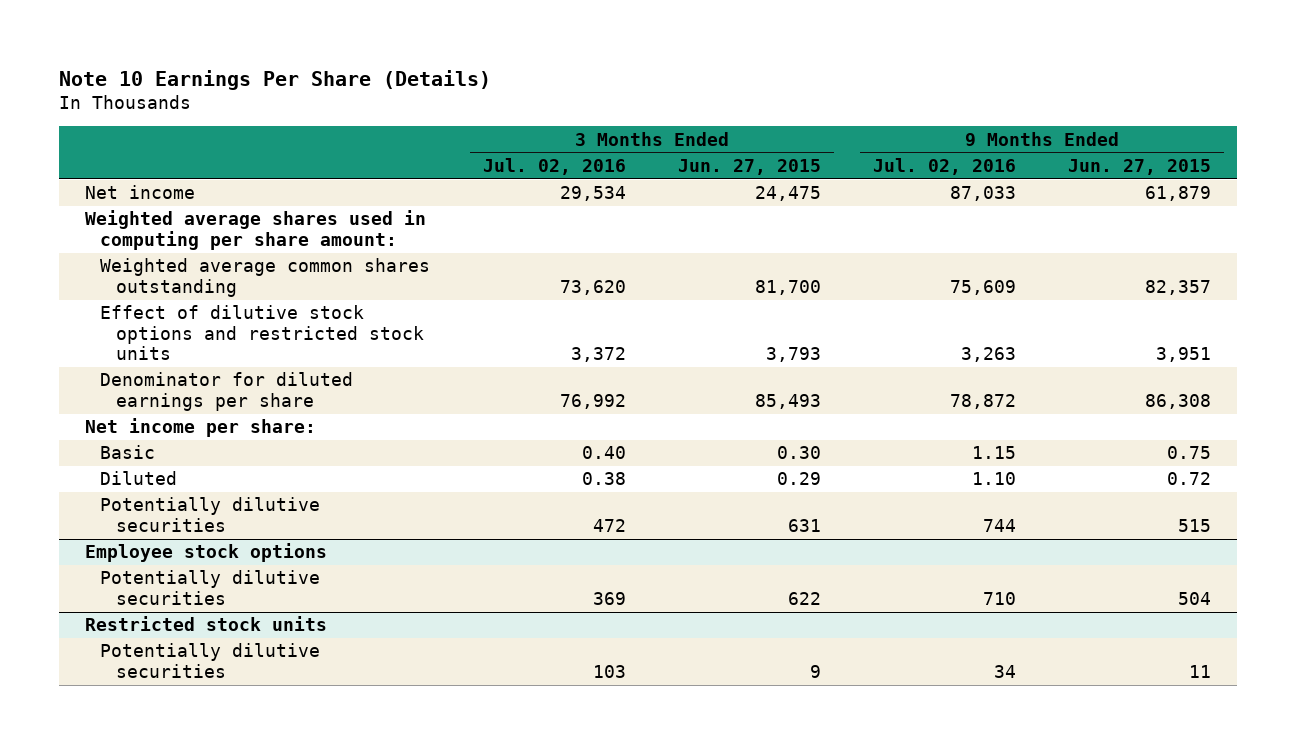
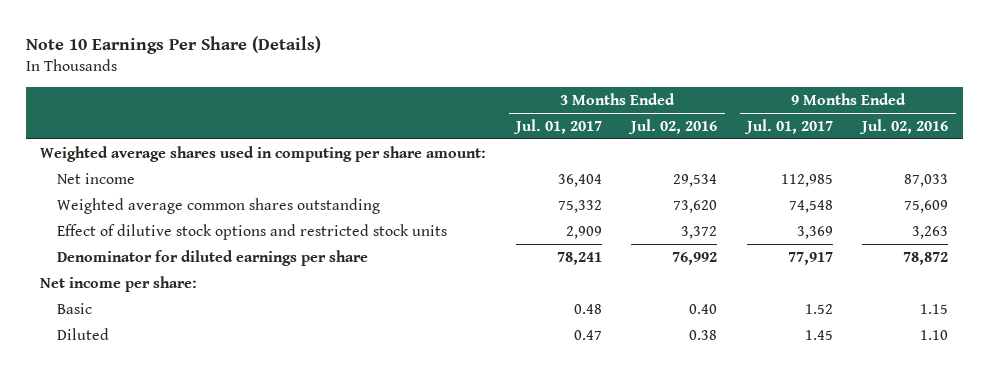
[677,159,821,176] Jun. 27, 2015 -> none
[1068,159,1212,176] Jun. 27, 2015 -> none
none -> [512,118,602,134] Jul. 01, 2017
none -> [743,118,833,134] Jul. 01, 2017
[84,185,195,200] Net income -> [57,172,136,184] Net income
[100,497,321,532] Potentially dilutive securities -> none
[84,543,327,563] Employee stock options -> none
[100,570,321,605] Potentially dilutive securities -> none
[84,616,327,632] Restricted stock units -> none
[100,643,321,678] Potentially dilutive securities -> none

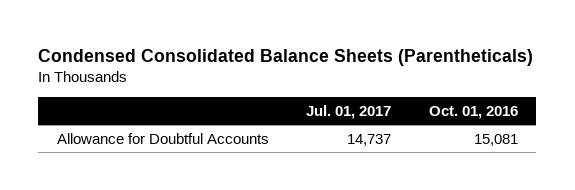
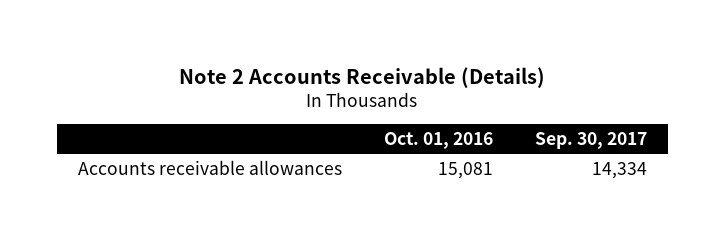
[38,48,534,66] Condensed Consolidated Balance Sheets (Parentheticals) -> [179,66,546,88] Note 2 Accounts Receivable (Details)
[306,105,392,120] Jul. 01, 2017 -> none
none -> [534,132,647,150] Sep. 30, 2017
[56,132,269,144] Allowance for Doubtful Accounts -> [77,159,342,175] Accounts receivable allowances

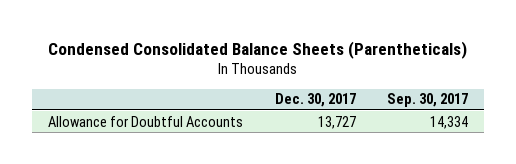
[179,66,546,88] Note 2 Accounts Receivable (Details) -> [48,40,468,59] Condensed Consolidated Balance Sheets (Parentheticals)
[383,132,493,150] Oct. 01, 2016 -> none
none -> [274,93,356,108] Dec. 30, 2017
[77,159,342,175] Accounts receivable allowances -> [47,115,243,127] Allowance for Doubtful Accounts

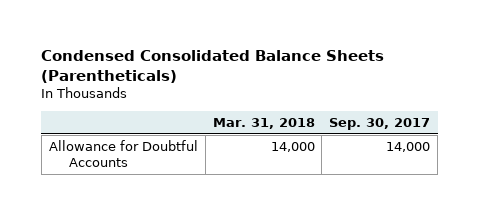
[274,93,356,108] Dec. 30, 2017 -> none
none -> [212,117,315,129] Mar. 31, 2018
[430,115,469,129] 14,334 -> [386,142,431,153] 14,000

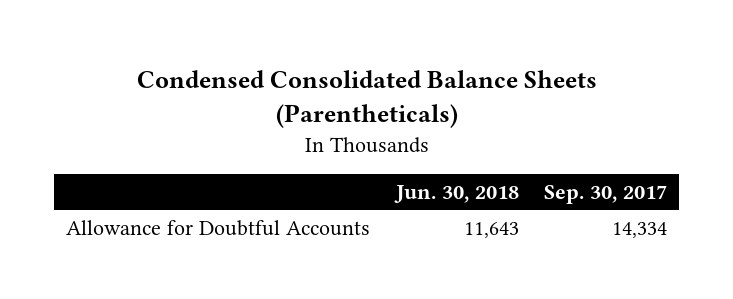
[212,117,315,129] Mar. 31, 2018 -> none
none -> [393,184,519,203] Jun. 30, 2018
[386,142,431,153] 14,000 -> [611,221,667,238] 14,334

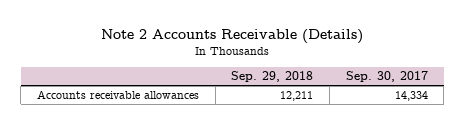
[136,70,597,129] Condensed Consolidated Balance Sheets (Parentheticals) -> [101,29,364,45] Note 2 Accounts Receivable (Details)
[393,184,519,203] Jun. 30, 2018 -> none
none -> [231,71,314,83] Sep. 29, 2018
[66,219,371,236] Allowance for Doubtful Accounts -> [37,90,200,100] Accounts receivable allowances

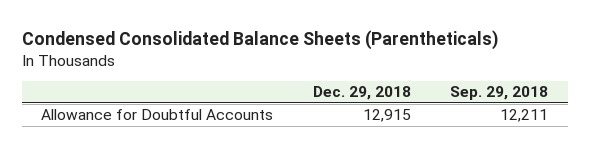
[101,29,364,45] Note 2 Accounts Receivable (Details) -> [21,30,498,51] Condensed Consolidated Balance Sheets (Parentheticals)
[345,71,428,83] Sep. 30, 2017 -> none
none -> [312,86,411,101] Dec. 29, 2018
[37,90,200,100] Accounts receivable allowances -> [41,109,274,121] Allowance for Doubtful Accounts

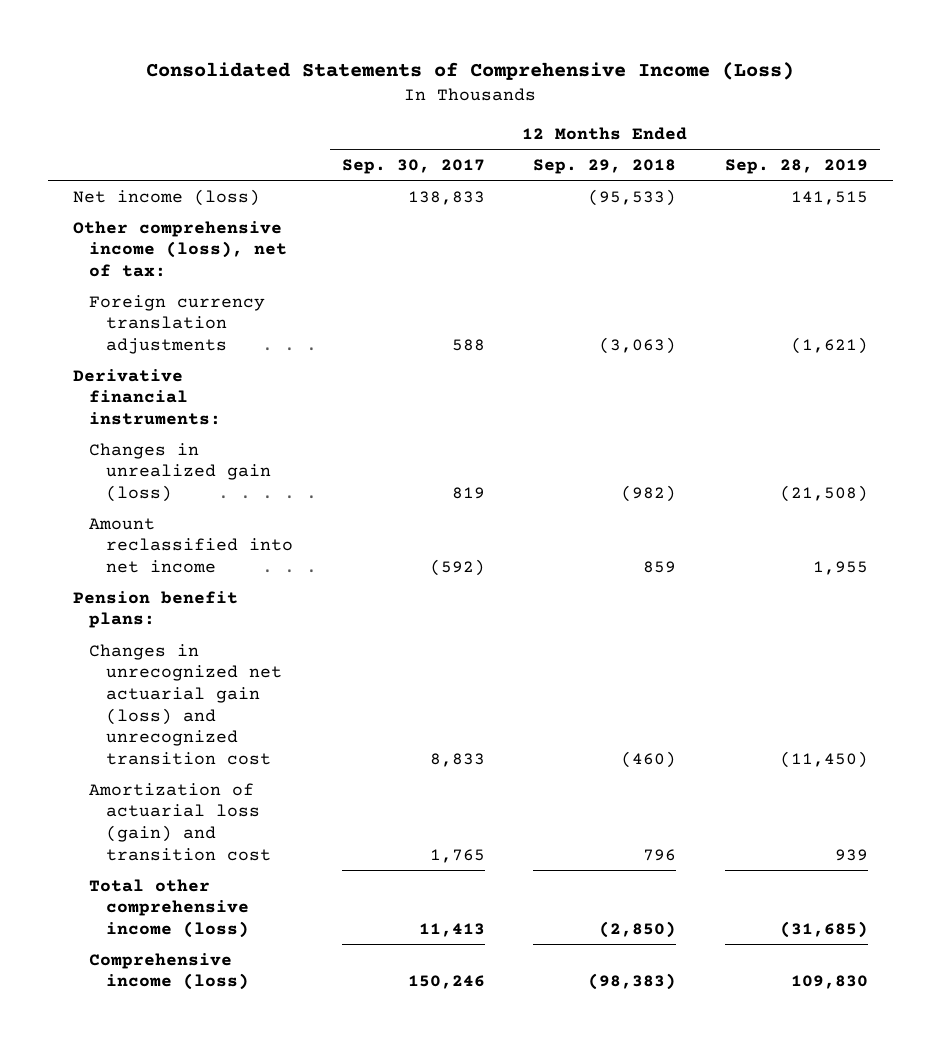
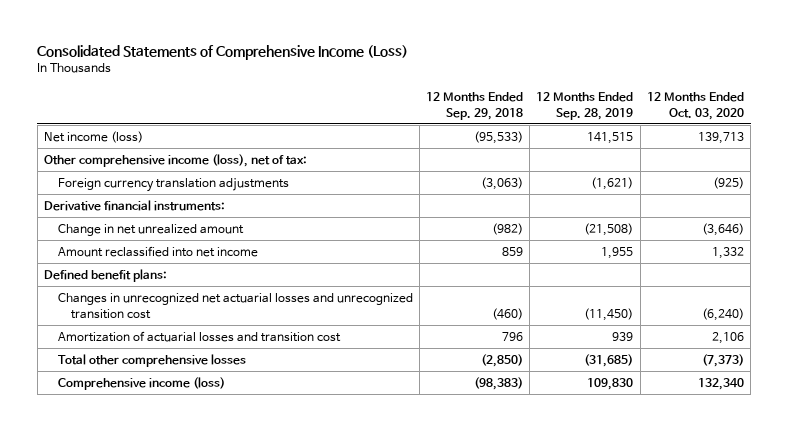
[341,158,485,174] Sep. 30, 2017 -> none
none -> [646,91,744,120] 12 Months Ended Oct. 03, 2020
[89,442,271,503] Changes in unrealized gain (loss) -> [57,224,244,237] Change in net unrealized amount
[72,590,238,629] Pension benefit plans: -> [43,269,167,283] Defined benefit plans:
[89,643,282,765] Changes in unrecognized net actuarial gain (loss) and unrecognized transition cost -> [57,293,413,319] Changes in unrecognized net actuarial losses and unrecognized transition cost
[89,782,271,861] Amortization of actuarial loss (gain) and transition cost -> [57,331,341,343] Amortization of actuarial losses and transition cost
[89,878,249,939] Total other comprehensive income (loss) -> [57,354,246,368] Total other comprehensive losses

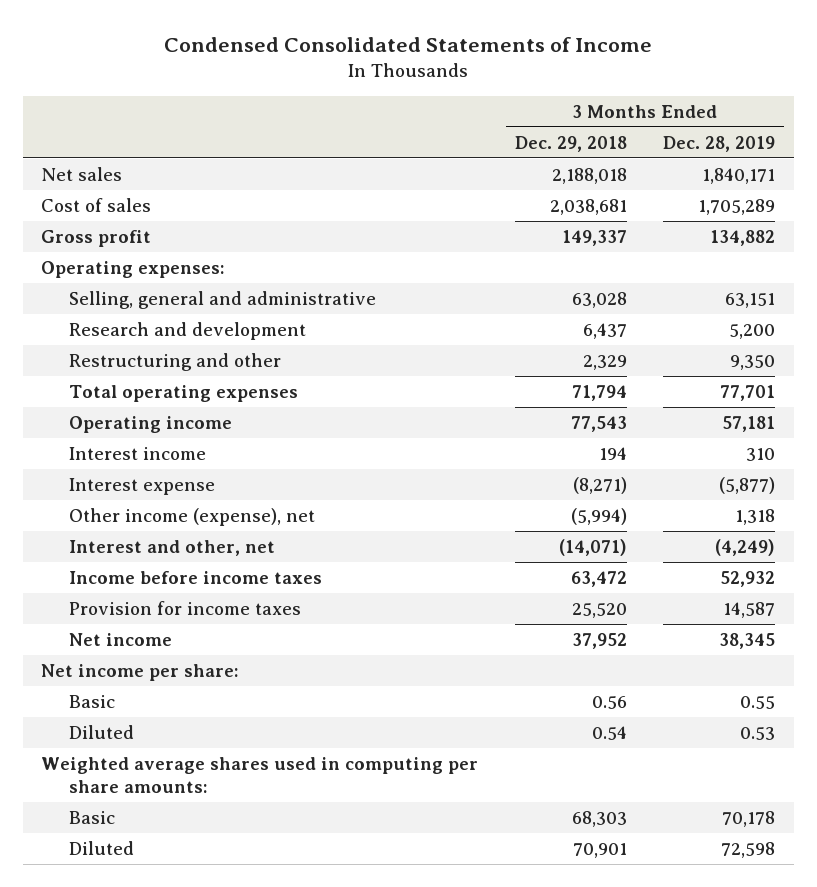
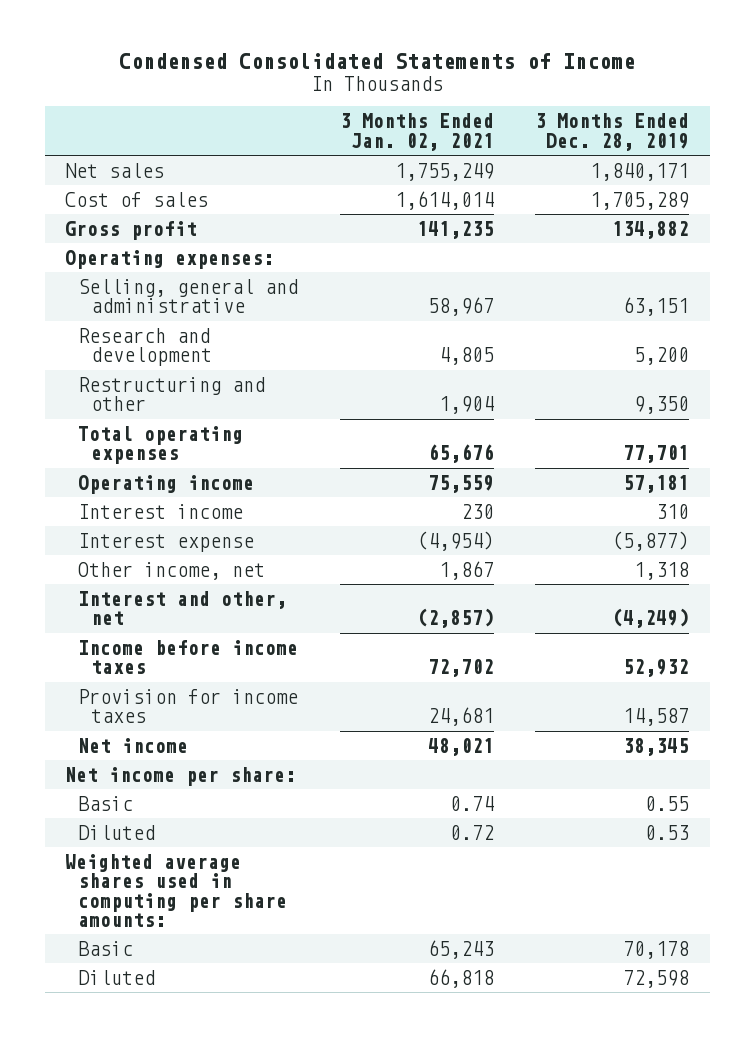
[514,135,627,152] Dec. 29, 2018 -> none
none -> [339,113,494,151] 3 Months Ended Jan. 02, 2021
[68,507,315,526] Other income (expense), net -> [78,561,266,580] Other income, net

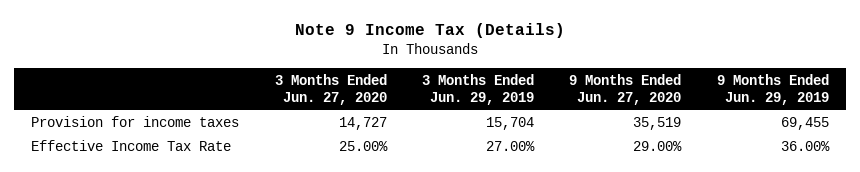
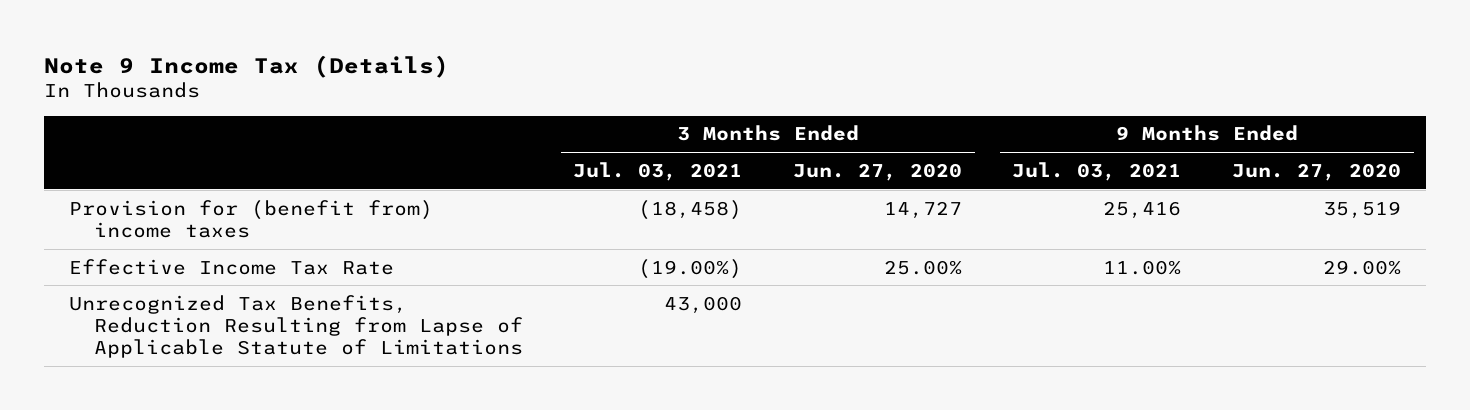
[422,73,535,105] 3 Months Ended Jun. 29, 2019 -> none
[716,73,829,105] 9 Months Ended Jun. 29, 2019 -> none
none -> [573,161,743,181] Jul. 03, 2021
none -> [1012,161,1182,181] Jul. 03, 2021
[31,115,240,127] Provision for income taxes -> [69,199,434,239] Provision for (benefit from) income taxes
none -> [69,294,523,359] Unrecognized Tax Benefits, Reduction Resulting from Lapse of Applicable Statute of Limitations

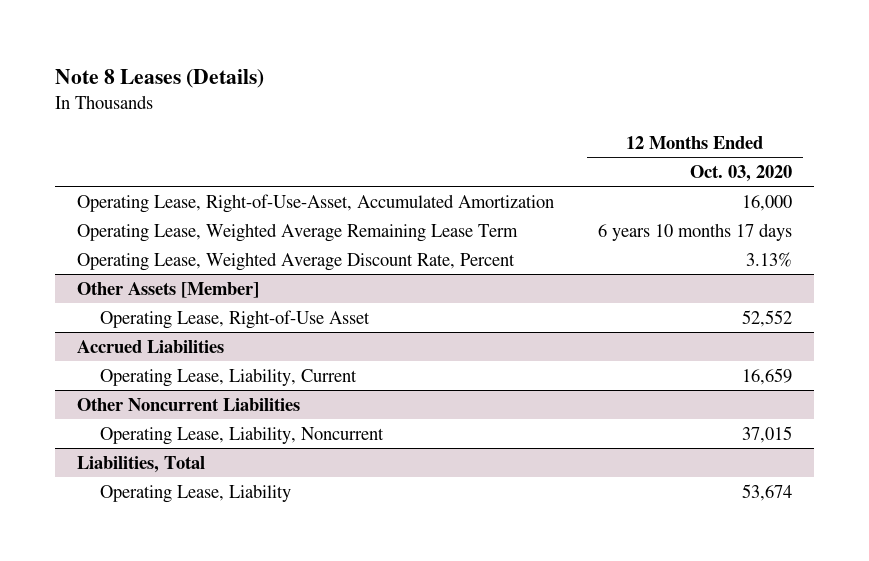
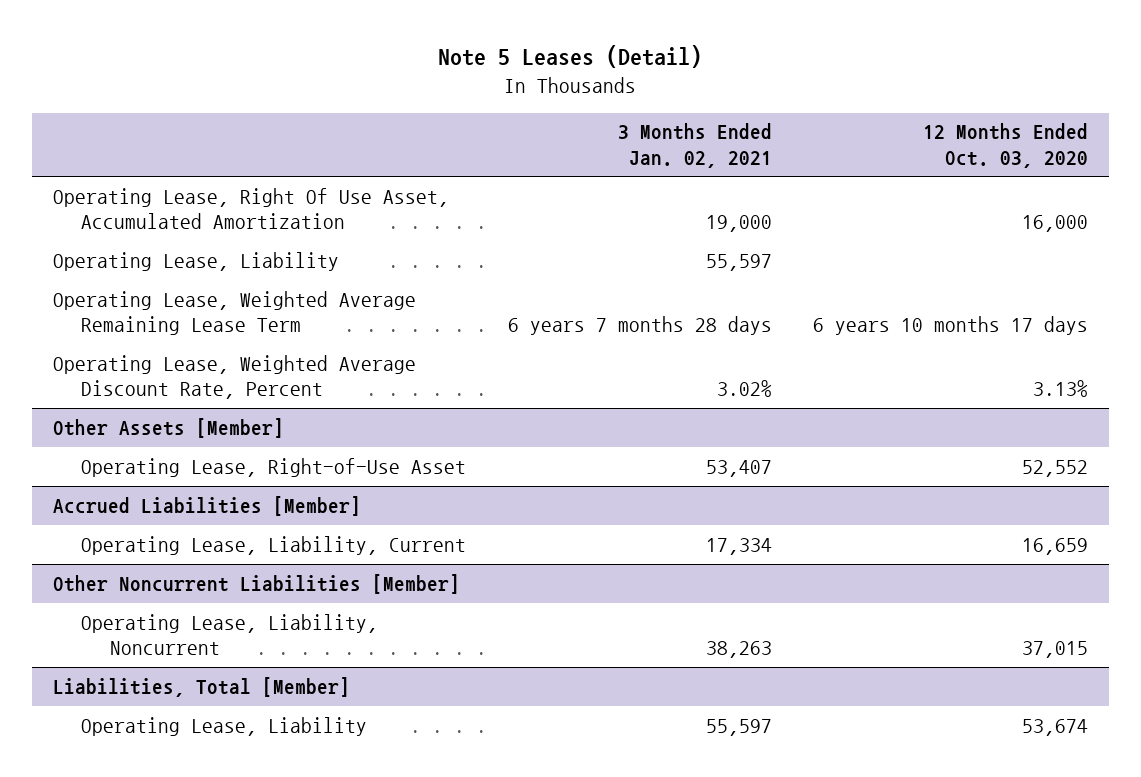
[54,68,264,88] Note 8 Leases (Details) -> [438,45,703,69] Note 5 Leases (Detail)
none -> [617,123,772,168] 3 Months Ended Jan. 02, 2021
[76,193,554,213] Operating Lease, Right-of-Use-Asset, Accumulated Amortization -> [52,187,449,230] Operating Lease, Right Of Use Asset, Accumulated Amortization
none -> [52,251,339,271] Operating Lease, Liability
[76,339,224,353] Accrued Liabilities -> [52,495,361,516] Accrued Liabilities [Member]
[76,397,300,411] Other Noncurrent Liabilities -> [52,573,460,594] Other Noncurrent Liabilities [Member]
[76,455,205,473] Liabilities, Total -> [52,676,350,697] Liabilities, Total [Member]

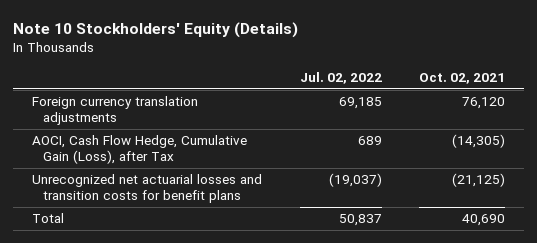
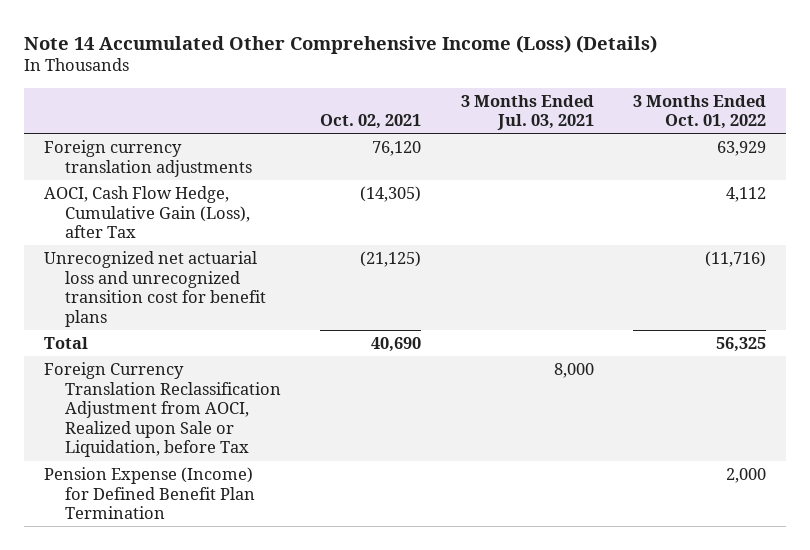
[13,22,299,39] Note 10 Stockholders' Equity (Details) -> [24,34,658,54] Note 14 Accumulated Other Comprehensive Income (Loss) (Details)
[299,71,382,84] Jul. 02, 2022 -> none
none -> [460,94,594,131] 3 Months Ended Jul. 03, 2021
none -> [633,94,767,130] 3 Months Ended Oct. 01, 2022
[32,174,263,203] Unrecognized net actuarial losses and transition costs for benefit plans -> [44,250,266,327] Unrecognized net actuarial loss and unrecognized transition cost for benefit plans
none -> [44,361,281,458] Foreign Currency Translation Reclassification Adjustment from AOCI, Realized upon Sale or Liquidation, before Tax
none -> [44,466,255,520] Pension Expense (Income) for Defined Benefit Plan Termination

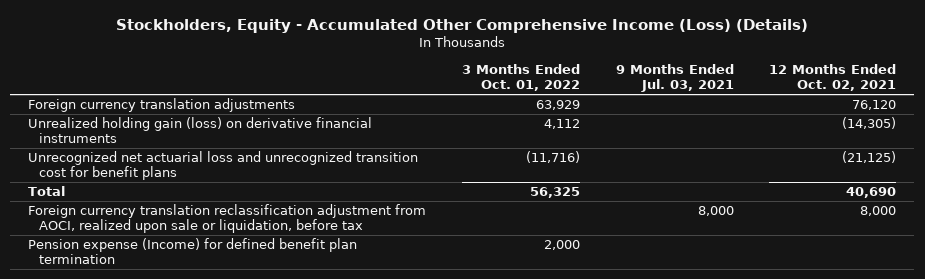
[24,34,658,54] Note 14 Accumulated Other Comprehensive Income (Loss) (Details) -> [116,19,809,34] Stockholders, Equity - Accumulated Other Comprehensive Income (Loss) (Details)
[320,114,422,130] Oct. 02, 2021 -> none
[460,94,594,131] 3 Months Ended Jul. 03, 2021 -> none
none -> [615,64,734,93] 9 Months Ended Jul. 03, 2021
none -> [769,64,897,92] 12 Months Ended Oct. 02, 2021
[44,185,250,239] AOCI, Cash Flow Hedge, Cumulative Gain (Loss), after Tax -> [28,117,373,144] Unrealized holding gain (loss) on derivative financial instruments
[44,361,281,458] Foreign Currency Translation Reclassification Adjustment from AOCI, Realized upon Sale or Liquidation, before Tax -> [28,204,427,234] Foreign currency translation reclassification adjustment from AOCI, realized upon sale or liquidation, before tax
[44,466,255,520] Pension Expense (Income) for Defined Benefit Plan Termination -> [28,238,358,265] Pension expense (Income) for defined benefit plan termination

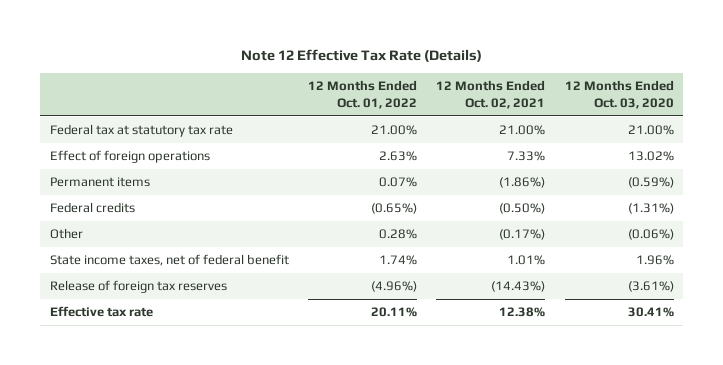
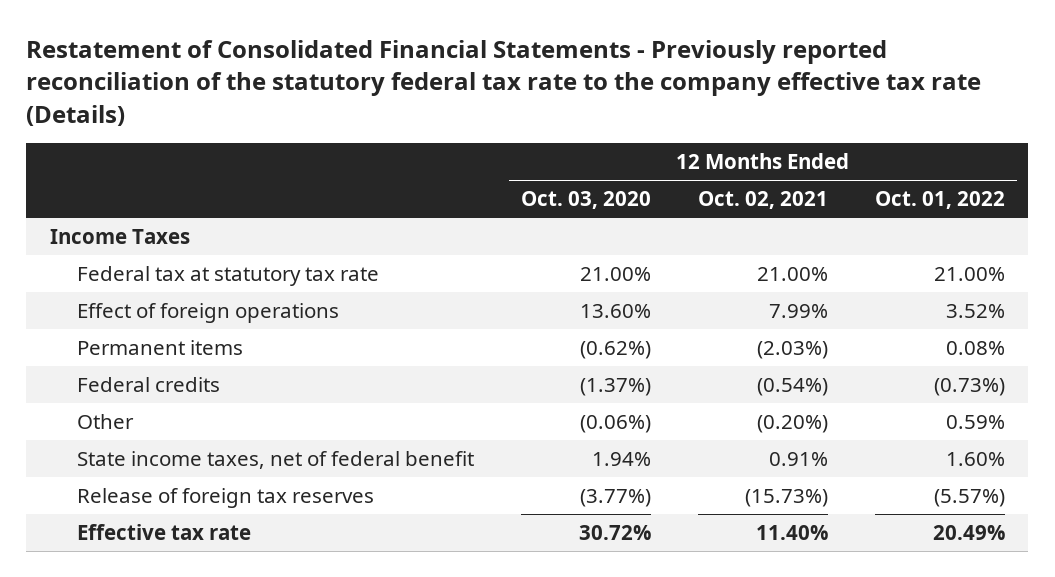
[240,49,482,63] Note 12 Effective Tax Rate (Details) -> [26,40,982,126] Restatement of Consolidated Financial Statements - Previously reported reconciliation of the statutory federal tax rate to the company effective tax rate (Details)
none -> [49,228,190,244] Income Taxes
[379,151,418,162] 2.63% -> [945,303,1005,318] 3.52%
[507,151,546,162] 7.33% -> [768,303,828,318] 7.99%
[627,151,674,162] 13.02% -> [579,303,651,318] 13.60%
[379,177,418,188] 0.07% -> [945,340,1005,355] 0.08%
[499,177,546,189] (1.86%) -> [756,340,828,359] (2.03%)
[627,177,674,189] (0.59%) -> [579,340,651,359] (0.62%)
[371,203,418,215] (0.65%) -> [933,377,1005,396] (0.73%)
[499,203,546,215] (0.50%) -> [756,377,828,396] (0.54%)
[627,203,674,215] (1.31%) -> [579,377,651,396] (1.37%)
[379,229,418,240] 0.28% -> [945,414,1005,429] 0.59%
[499,229,546,241] (0.17%) -> [756,414,828,433] (0.20%)
[379,255,418,266] 1.74% -> [945,451,1005,466] 1.60%
[507,255,546,266] 1.01% -> [768,451,828,466] 0.91%
[635,255,674,266] 1.96% -> [591,451,651,466] 1.94%
[371,281,418,293] (4.96%) -> [933,488,1005,507] (5.57%)
[491,281,546,293] (14.43%) -> [744,488,828,507] (15.73%)
[627,281,674,293] (3.61%) -> [579,488,651,507] (3.77%)
[371,307,418,318] 20.11% -> [932,524,1005,540] 20.49%
[499,307,546,318] 12.38% -> [755,524,828,540] 11.40%
[627,307,674,318] 30.41% -> [578,524,651,540] 30.72%

